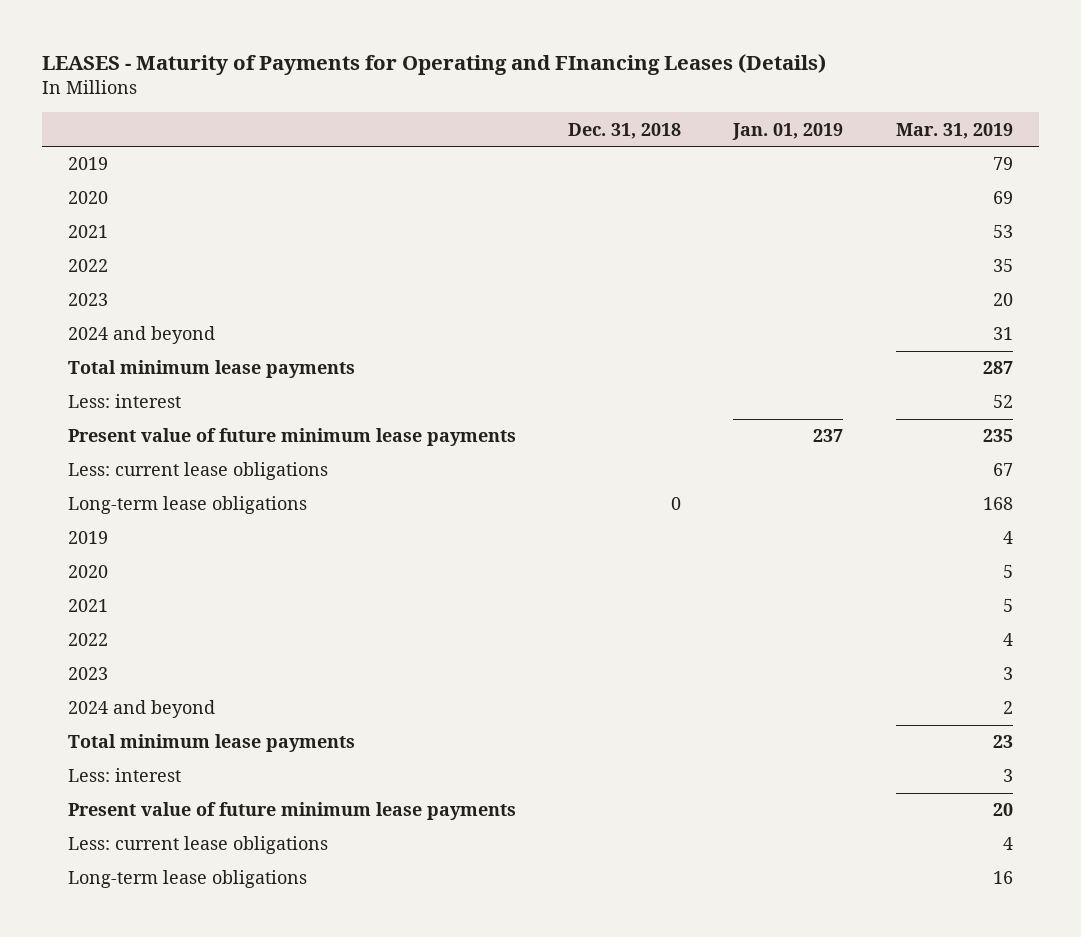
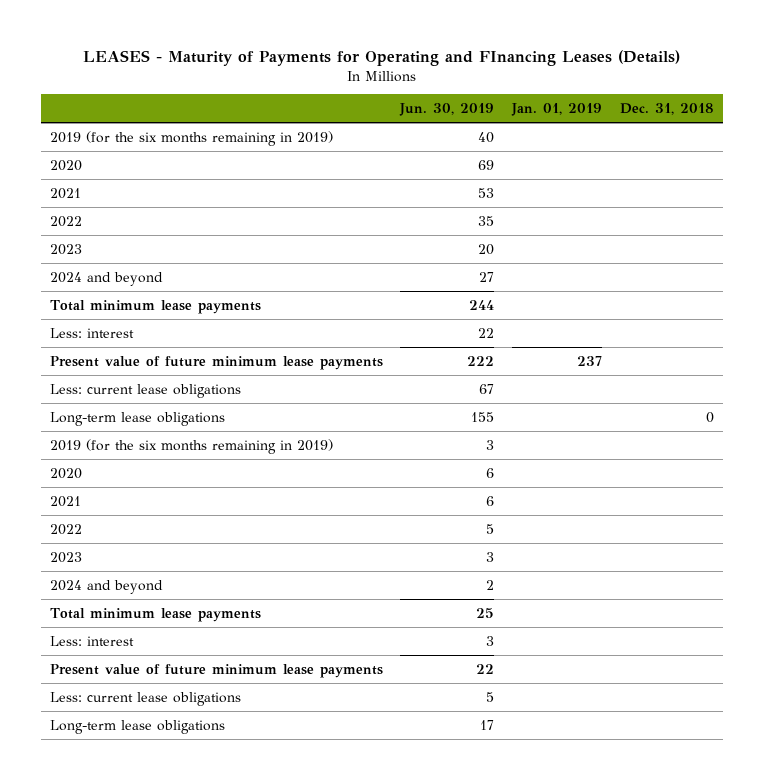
[895,122,1013,139] Mar. 31, 2019 -> none
none -> [399,103,495,117] Jun. 30, 2019
[68,157,109,171] 2019 -> [49,130,333,146] 2019 (for the six months remaining in 2019)
[68,531,109,545] 2019 -> [49,438,333,454] 2019 (for the six months remaining in 2019)

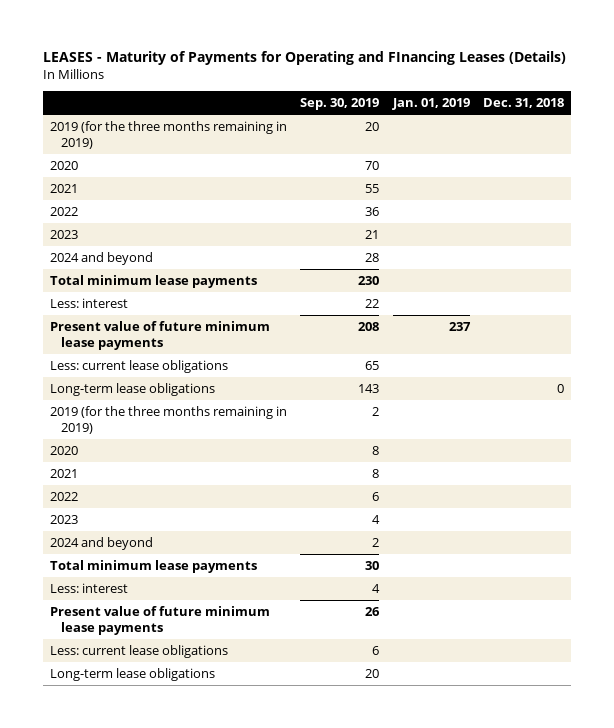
[399,103,495,117] Jun. 30, 2019 -> none
none -> [300,98,380,111] Sep. 30, 2019
[49,130,333,146] 2019 (for the six months remaining in 2019) -> [49,120,287,149] 2019 (for the three months remaining in 2019)
[49,438,333,454] 2019 (for the six months remaining in 2019) -> [49,405,287,434] 2019 (for the three months remaining in 2019)

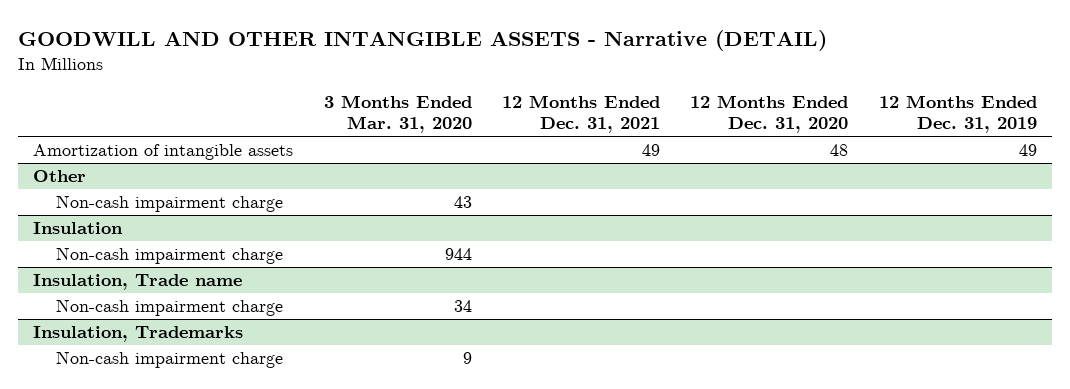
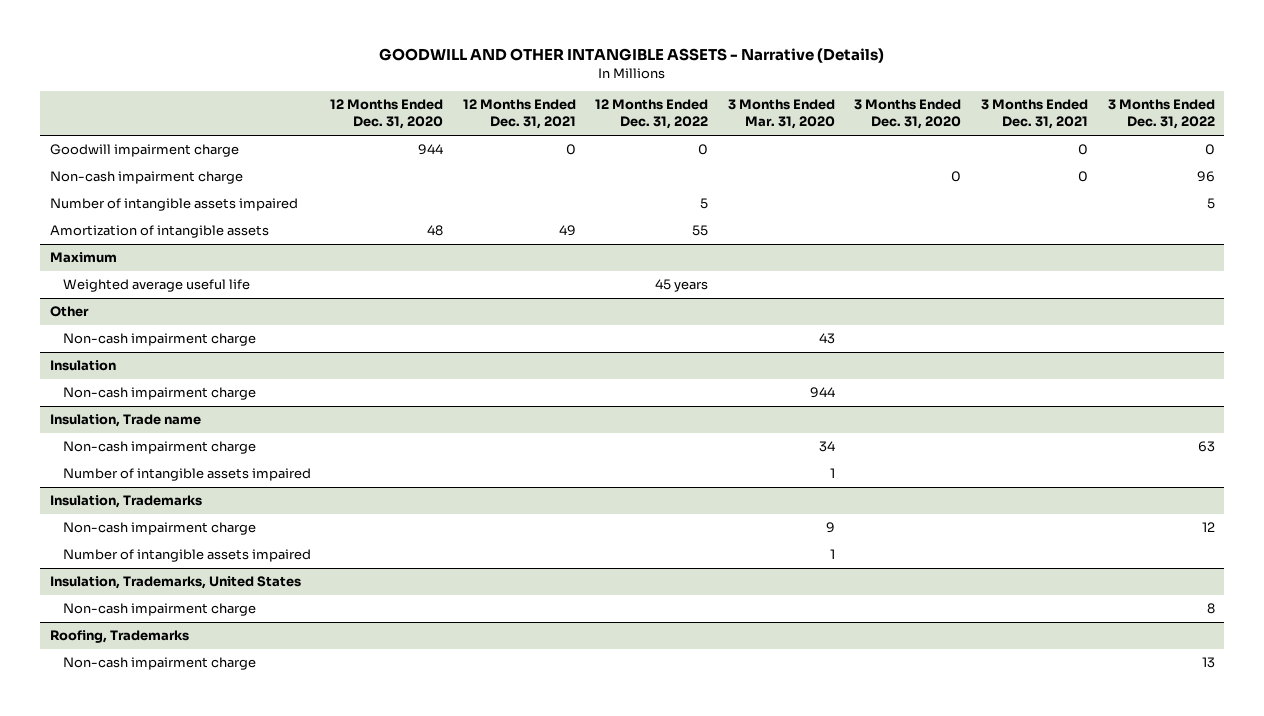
[17,29,827,51] GOODWILL AND OTHER INTANGIBLE ASSETS - Narrative (DETAIL) -> [379,48,885,64] GOODWILL AND OTHER INTANGIBLE ASSETS - Narrative (Details)
[878,94,1037,134] 12 Months Ended Dec. 31, 2019 -> none
none -> [595,99,709,130] 12 Months Ended Dec. 31, 2022
none -> [854,99,962,130] 3 Months Ended Dec. 31, 2020
none -> [981,99,1089,130] 3 Months Ended Dec. 31, 2021
none -> [1107,99,1215,130] 3 Months Ended Dec. 31, 2022
none -> [49,144,239,158] Goodwill impairment charge
none -> [49,171,243,185] Non-cash impairment charge
none -> [49,198,298,212] Number of intangible assets impaired
none -> [49,252,117,264] Maximum
none -> [62,279,250,293] Weighted average useful life
none -> [62,468,311,482] Number of intangible assets impaired
none -> [62,549,311,563] Number of intangible assets impaired
none -> [49,576,301,590] Insulation, Trademarks, United States
none -> [62,603,256,617] Non-cash impairment charge
none -> [49,630,189,644] Roofing, Trademarks
none -> [62,657,256,671] Non-cash impairment charge

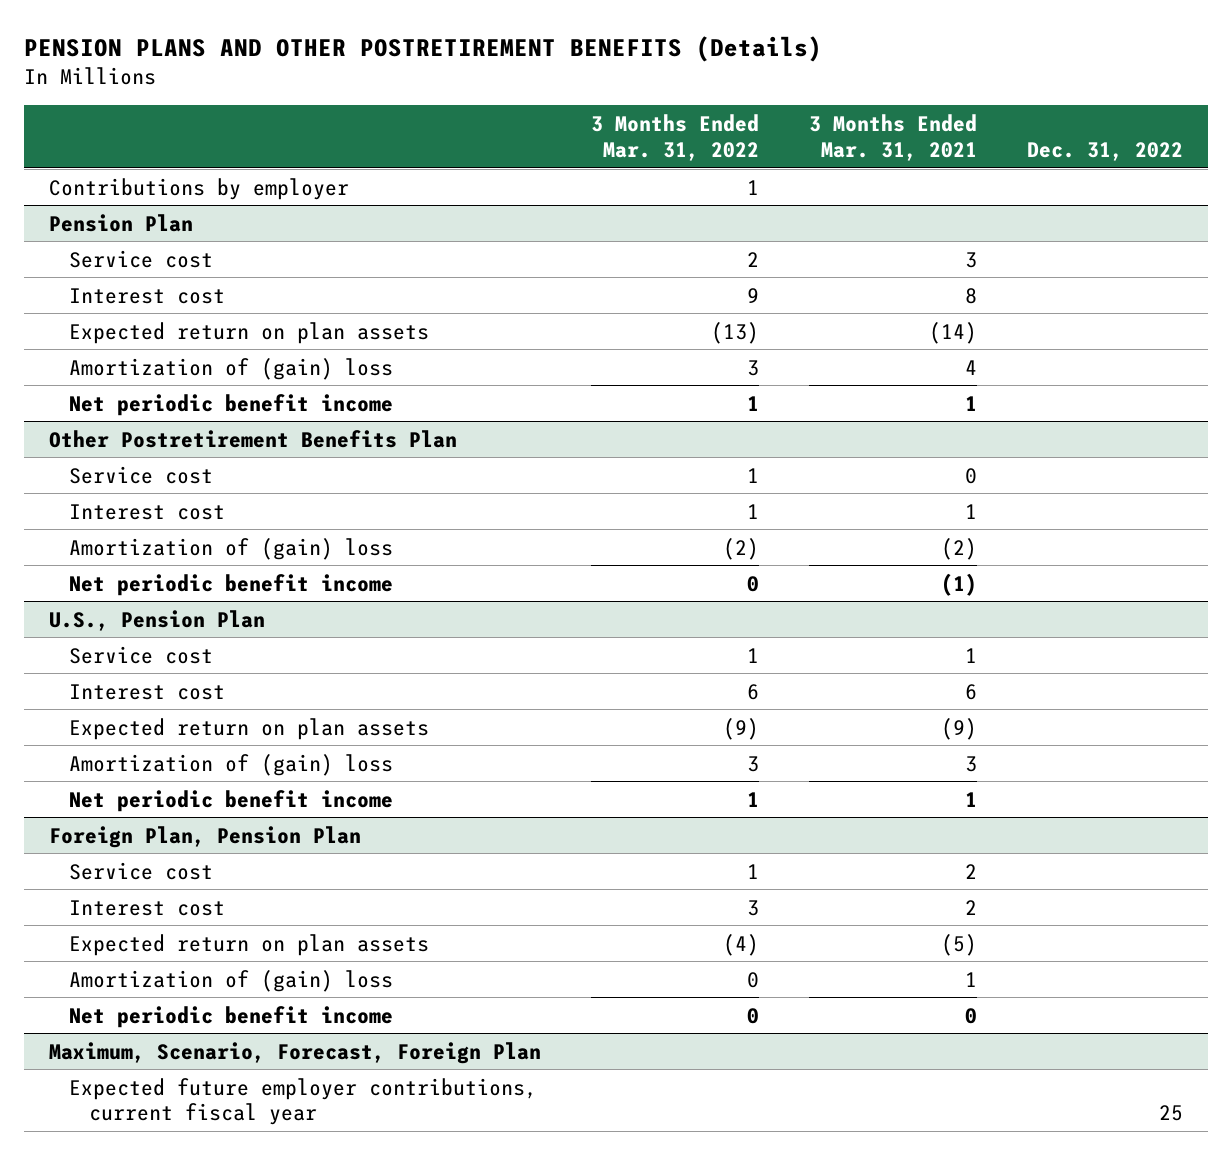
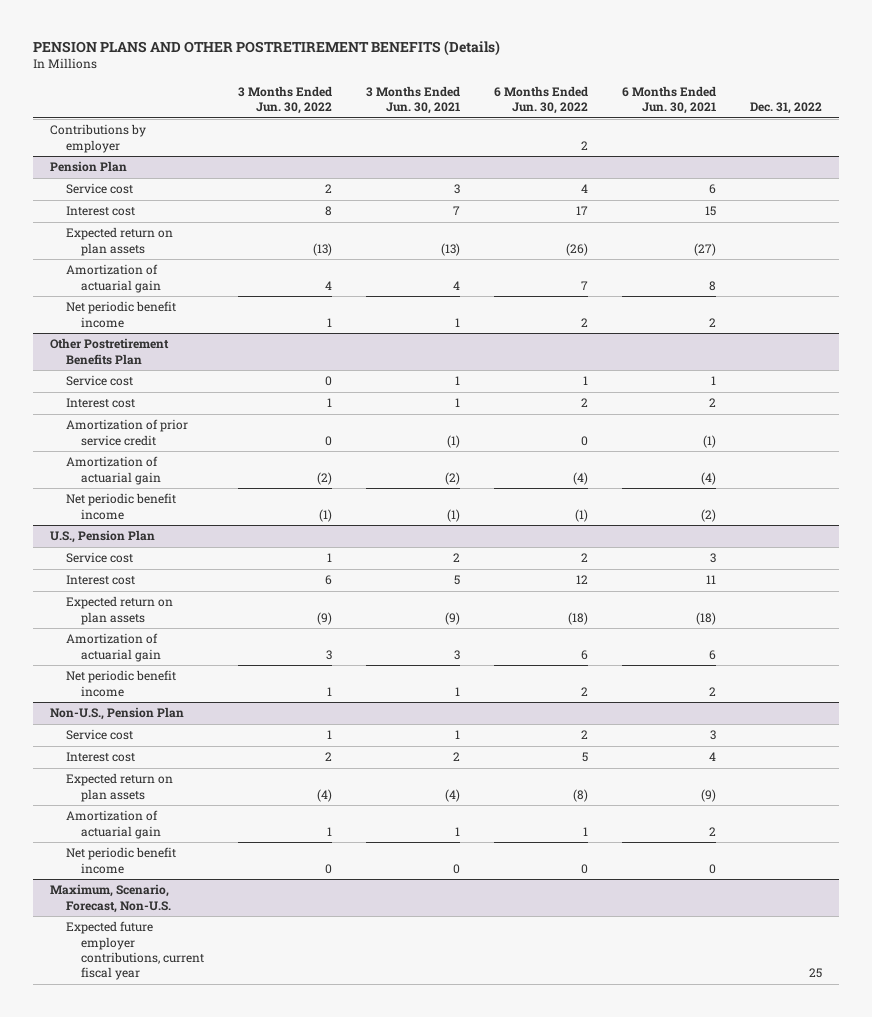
[591,113,760,161] 3 Months Ended Mar. 31, 2022 -> none
[809,113,978,161] 3 Months Ended Mar. 31, 2021 -> none
none -> [238,85,333,115] 3 Months Ended Jun. 30, 2022
none -> [366,85,461,115] 3 Months Ended Jun. 30, 2021
none -> [494,85,589,115] 6 Months Ended Jun. 30, 2022
none -> [622,85,717,115] 6 Months Ended Jun. 30, 2021
[69,357,394,380] Amortization of (gain) loss -> [65,264,162,293] Amortization of actuarial gain
none -> [65,419,188,446] Amortization of prior service credit
[69,537,394,560] Amortization of (gain) loss -> [65,456,162,485] Amortization of actuarial gain
[69,753,394,776] Amortization of (gain) loss -> [65,633,162,662] Amortization of actuarial gain
[48,825,361,848] Foreign Plan, Pension Plan -> none
[69,861,214,880] Service cost -> none
[69,899,226,916] Interest cost -> none
[69,933,430,956] Expected return on plan assets -> none
[69,969,394,992] Amortization of (gain) loss -> none
[69,1005,394,1028] Net periodic benefit income -> none
none -> [50,707,185,721] Non-U.S., Pension Plan
none -> [65,729,133,741] Service cost
none -> [65,752,135,763] Interest cost
none -> [65,773,173,802] Expected return on plan assets
none -> [65,810,162,839] Amortization of actuarial gain
none -> [65,847,176,874] Net periodic benefit income
[48,1041,541,1064] Maximum, Scenario, Forecast, Foreign Plan -> [50,884,171,913] Maximum, Scenario, Forecast, Non-U.S.

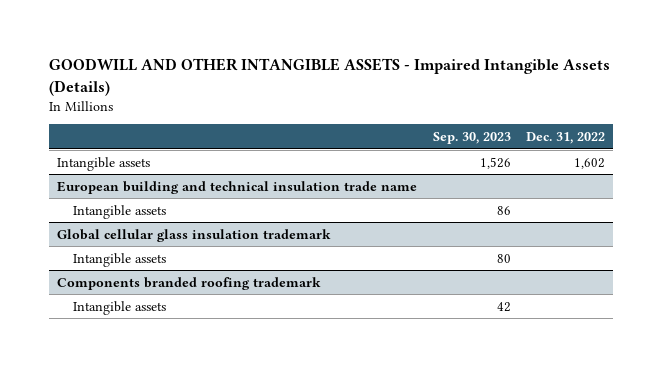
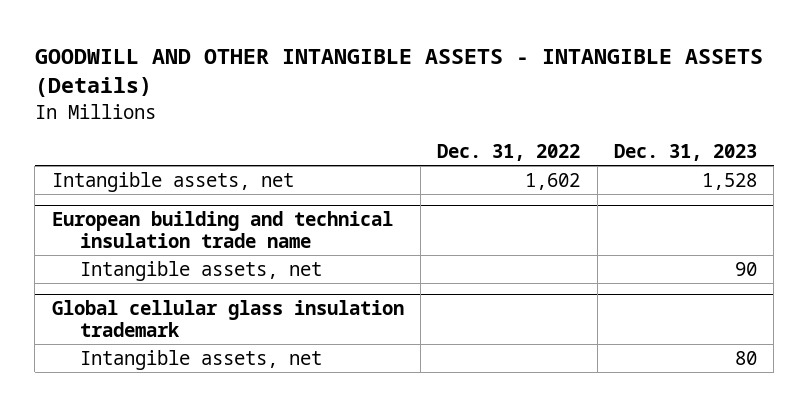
[48,58,610,96] GOODWILL AND OTHER INTANGIBLE ASSETS - Impaired Intangible Assets (Details) -> [34,48,763,98] GOODWILL AND OTHER INTANGIBLE ASSETS - INTANGIBLE ASSETS (Details)
[432,132,511,145] Sep. 30, 2023 -> none
none -> [613,144,757,162] Dec. 31, 2023
[56,156,150,171] Intangible assets -> [51,171,294,192] Intangible assets, net
[72,204,166,219] Intangible assets -> [80,260,323,281] Intangible assets, net
[56,276,321,290] Components branded roofing trademark -> none
[72,300,166,315] Intangible assets -> none
[72,252,166,267] Intangible assets -> [80,349,323,370] Intangible assets, net

